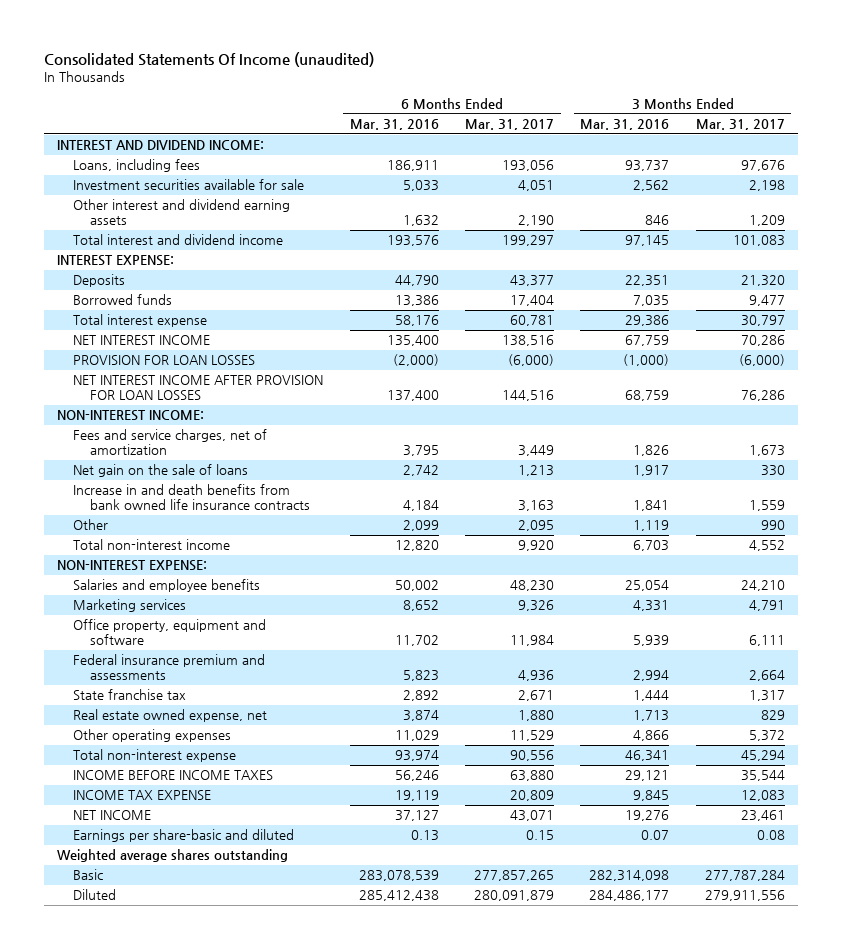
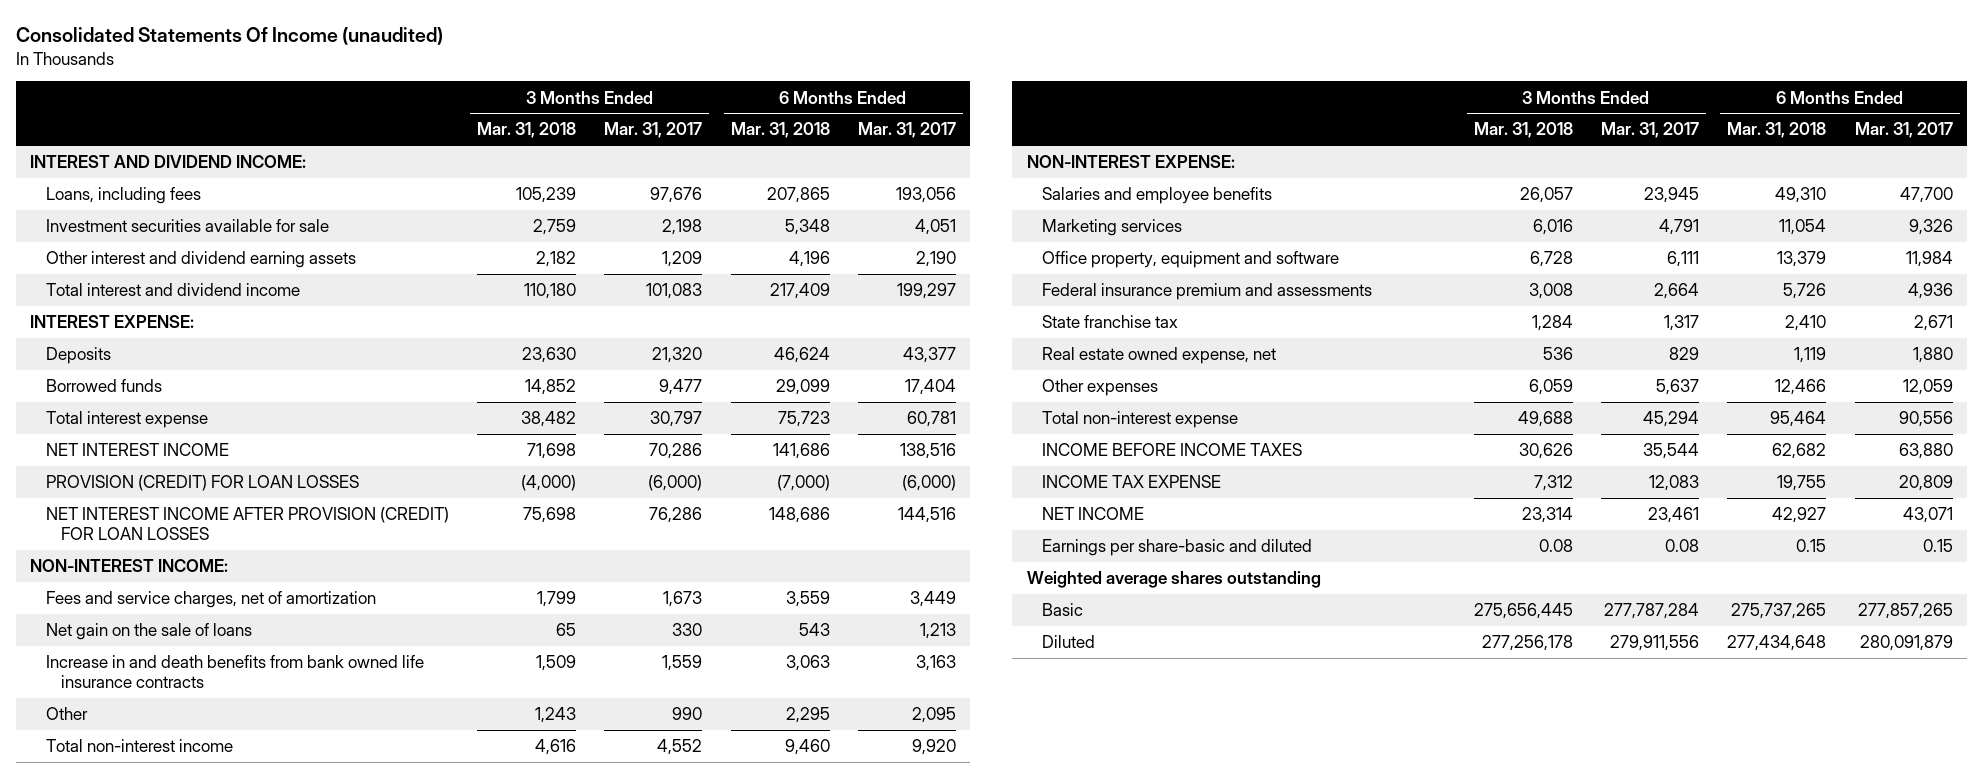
[349,119,439,131] Mar. 31, 2016 -> none
[580,119,670,131] Mar. 31, 2016 -> none
none -> [476,122,576,139] Mar. 31, 2018
none -> [730,122,830,139] Mar. 31, 2018
[73,355,256,366] PROVISION FOR LOAN LOSSES -> [45,475,359,492] PROVISION (CREDIT) FOR LOAN LOSSES
[73,375,324,401] NET INTEREST INCOME AFTER PROVISION FOR LOAN LOSSES -> [45,507,449,541] NET INTEREST INCOME AFTER PROVISION (CREDIT) FOR LOAN LOSSES
[510,580,555,592] 48,230 -> [1899,187,1953,204] 47,700
[740,580,785,592] 24,210 -> [1643,187,1699,204] 23,945
[73,729,232,743] Other operating expenses -> [1042,379,1159,397] Other expenses
[510,730,555,742] 11,529 -> [1902,379,1953,396] 12,059
[748,730,785,742] 5,372 -> [1655,379,1699,396] 5,637

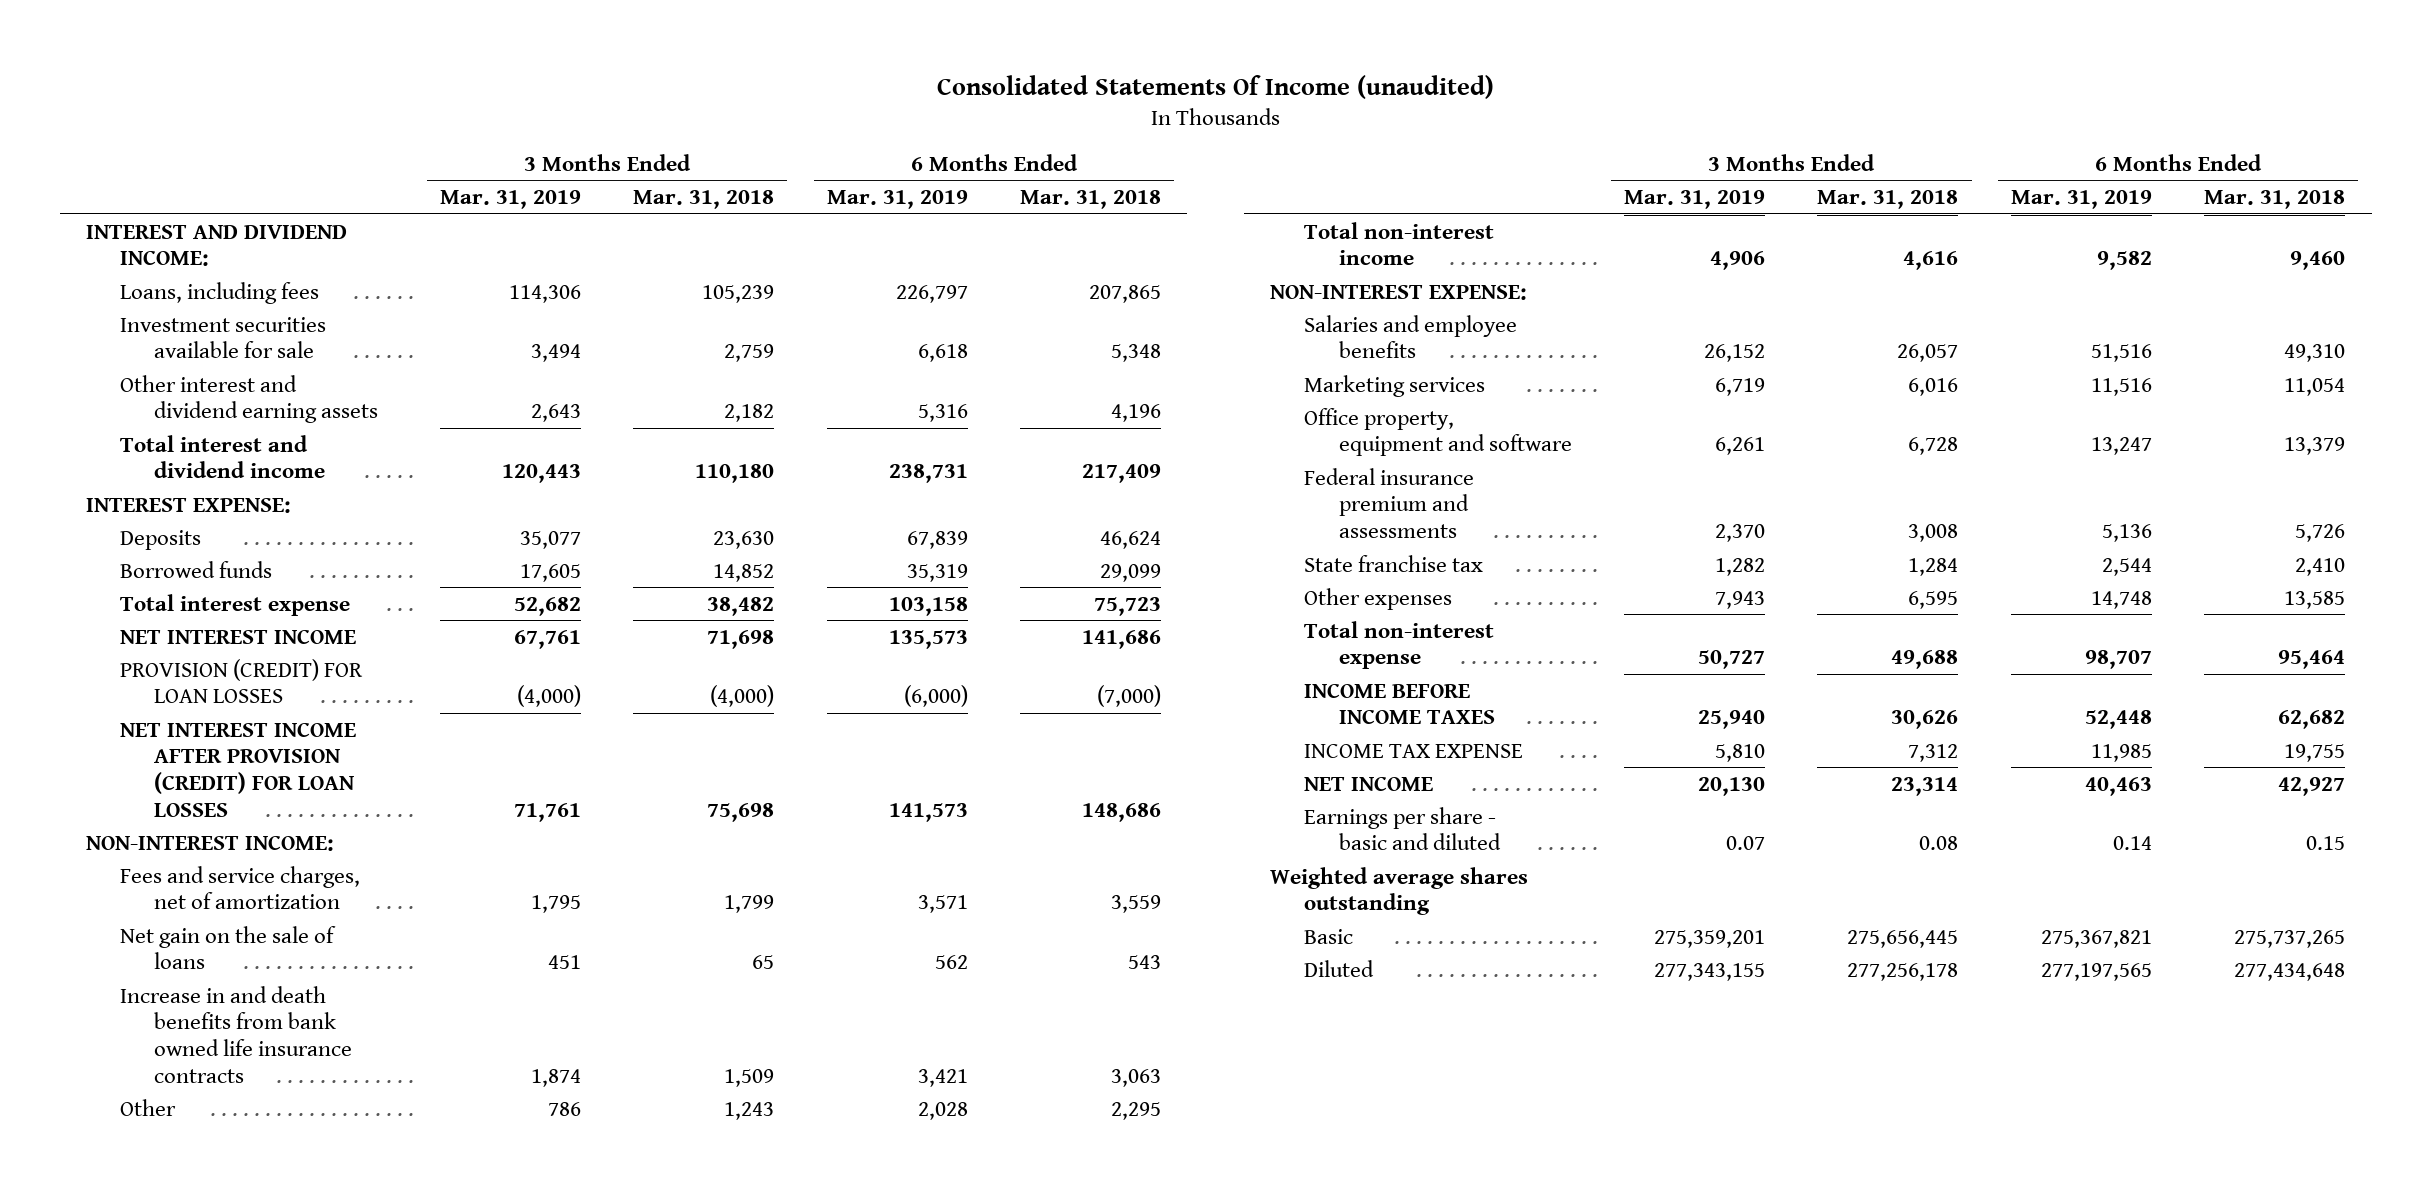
[604,122,703,139] Mar. 31, 2017 -> none
[858,122,957,139] Mar. 31, 2017 -> none
none -> [439,190,581,210] Mar. 31, 2019
none -> [826,190,968,210] Mar. 31, 2019
[1042,347,1277,365] Real estate owned expense, net -> none
[1528,379,1573,396] 6,059 -> [1908,590,1959,609] 6,595
[1775,379,1827,396] 12,466 -> [2284,590,2346,609] 13,585
[1042,539,1313,557] Earnings per share-basic and diluted -> [1304,806,1501,851] Earnings per share - basic and diluted

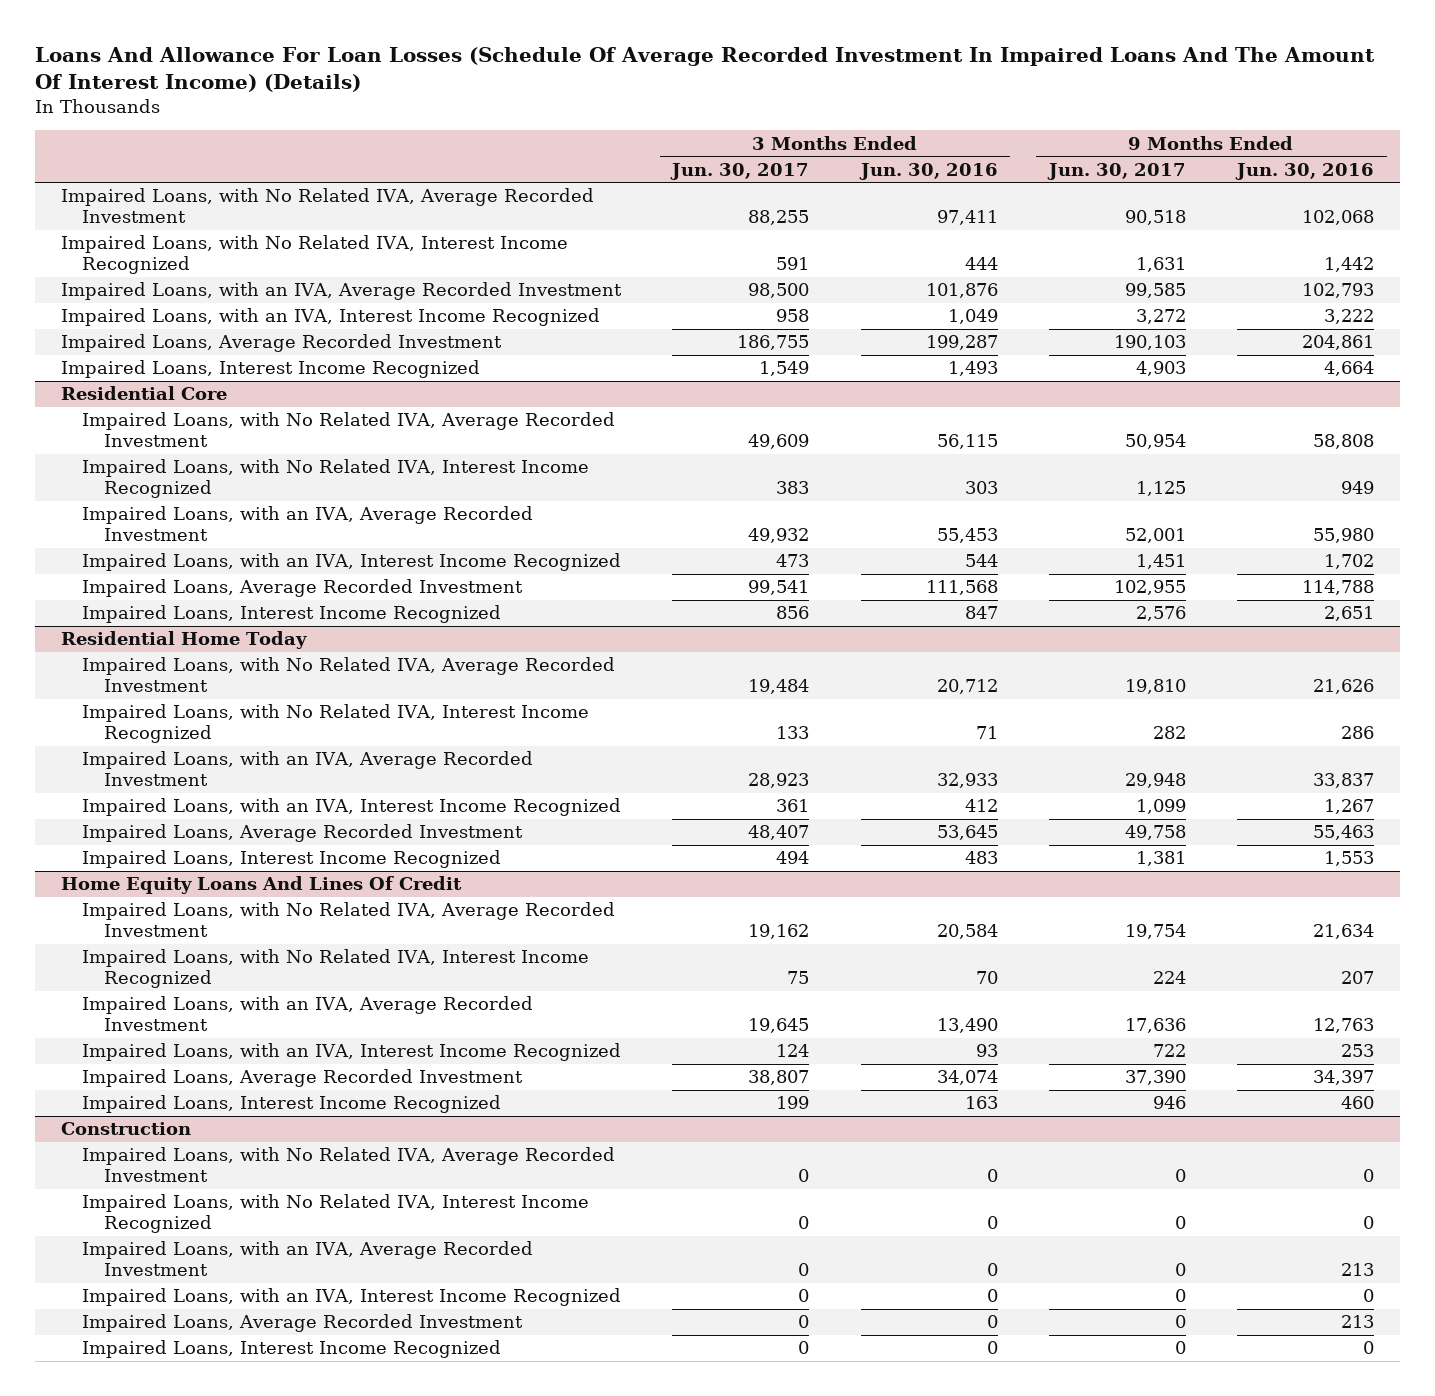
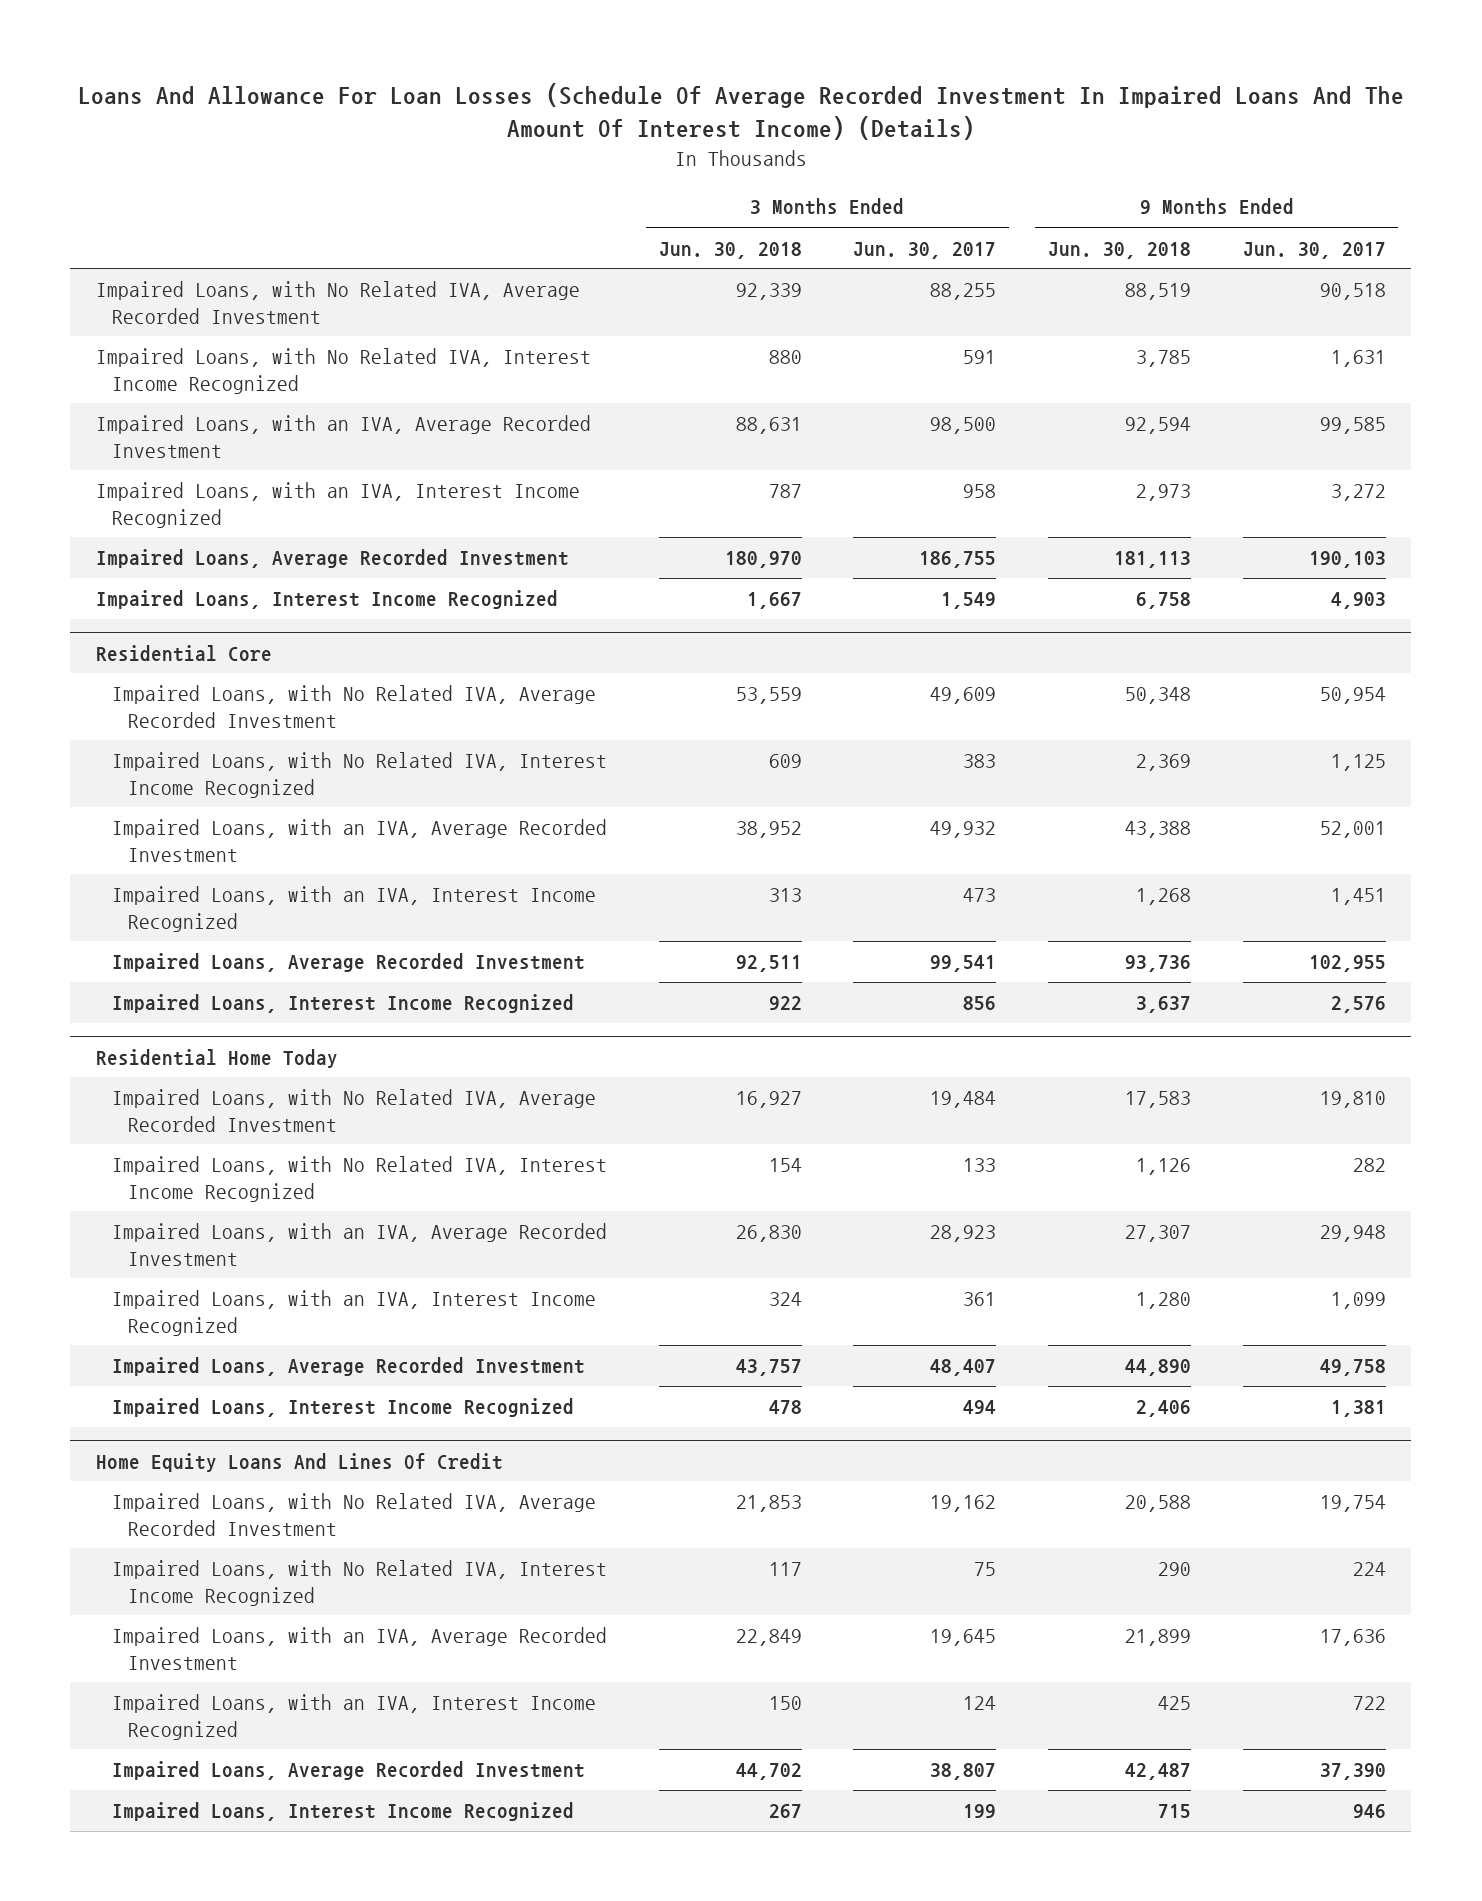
[858,162,998,180] Jun. 30, 2016 -> none
[1235,162,1375,180] Jun. 30, 2016 -> none
none -> [658,241,802,259] Jun. 30, 2018
none -> [1047,241,1191,259] Jun. 30, 2018
[60,1122,191,1136] Construction -> none
[82,1147,616,1183] Impaired Loans, with No Related IVA, Average Recorded Investment -> none
[82,1194,590,1234] Impaired Loans, with No Related IVA, Interest Income Recognized -> none
[82,1241,534,1277] Impaired Loans, with an IVA, Average Recorded Investment -> none
[82,1288,622,1307] Impaired Loans, with an IVA, Interest Income Recognized -> none
[82,1314,524,1333] Impaired Loans, Average Recorded Investment -> none
[82,1340,502,1359] Impaired Loans, Interest Income Recognized -> none

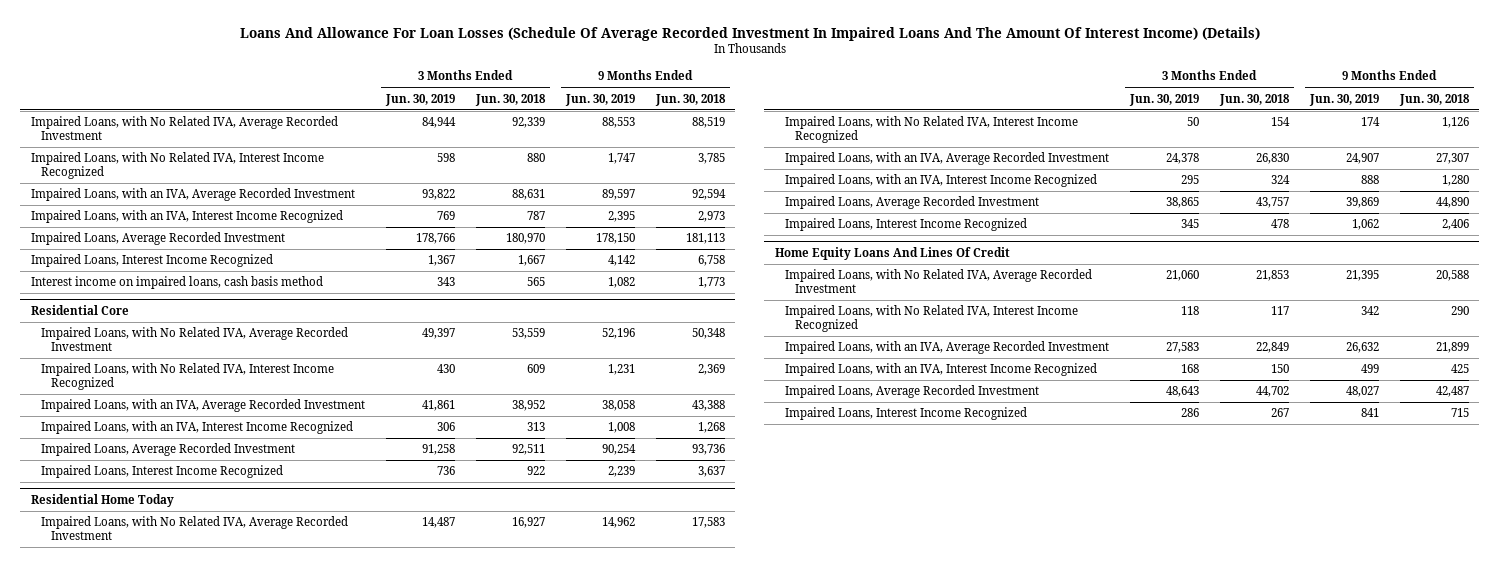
[853,241,997,259] Jun. 30, 2017 -> none
[1242,241,1386,259] Jun. 30, 2017 -> none
none -> [384,93,455,106] Jun. 30, 2019
none -> [564,93,635,106] Jun. 30, 2019
none -> [30,276,323,290] Interest income on impaired loans, cash basis method

